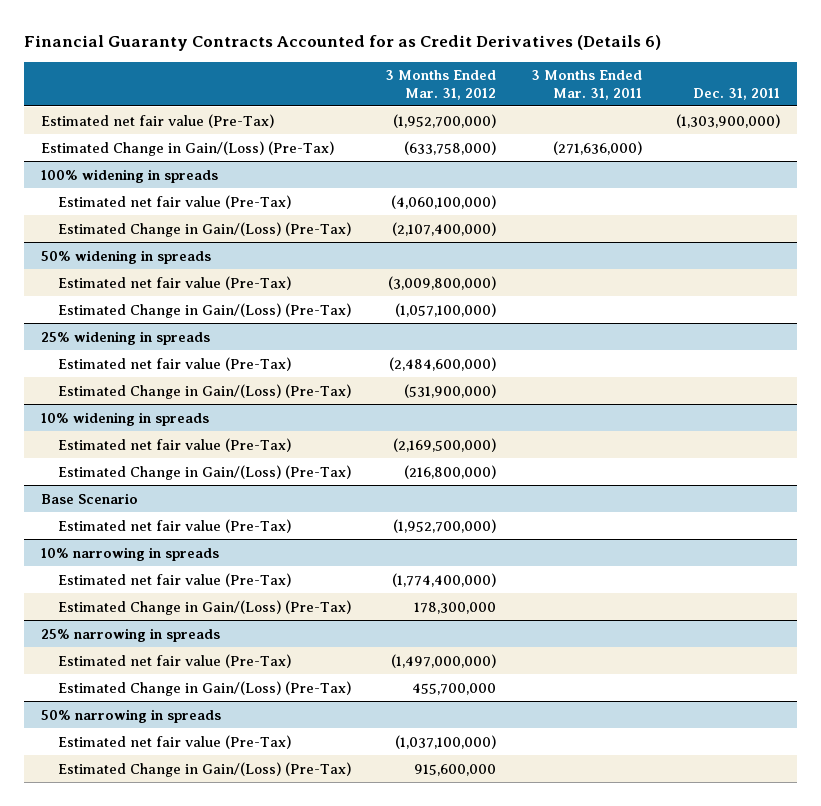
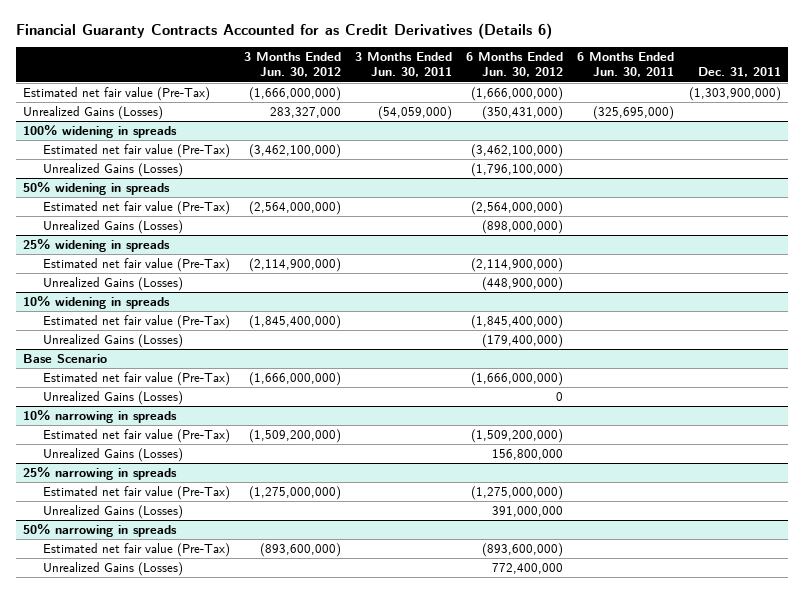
[385,70,497,100] 3 Months Ended Mar. 31, 2012 -> none
[530,70,642,100] 3 Months Ended Mar. 31, 2011 -> none
none -> [243,52,341,78] 3 Months Ended Jun. 30, 2012
none -> [355,52,453,78] 3 Months Ended Jun. 30, 2011
none -> [466,52,564,78] 6 Months Ended Jun. 30, 2012
none -> [577,52,675,78] 6 Months Ended Jun. 30, 2011
[41,140,335,156] Estimated Change in Gain/(Loss) (Pre-Tax) -> [22,105,163,120] Unrealized Gains (Losses)
[57,221,351,237] Estimated Change in Gain/(Loss) (Pre-Tax) -> [42,162,183,177] Unrealized Gains (Losses)
[57,302,351,318] Estimated Change in Gain/(Loss) (Pre-Tax) -> [42,219,183,234] Unrealized Gains (Losses)
[57,383,351,399] Estimated Change in Gain/(Loss) (Pre-Tax) -> [42,276,183,291] Unrealized Gains (Losses)
[57,464,351,480] Estimated Change in Gain/(Loss) (Pre-Tax) -> [42,333,183,348] Unrealized Gains (Losses)
none -> [42,390,183,405] Unrealized Gains (Losses)
[57,599,351,615] Estimated Change in Gain/(Loss) (Pre-Tax) -> [42,447,183,462] Unrealized Gains (Losses)
[57,680,351,696] Estimated Change in Gain/(Loss) (Pre-Tax) -> [42,504,183,519] Unrealized Gains (Losses)
[57,761,351,777] Estimated Change in Gain/(Loss) (Pre-Tax) -> [42,561,183,576] Unrealized Gains (Losses)

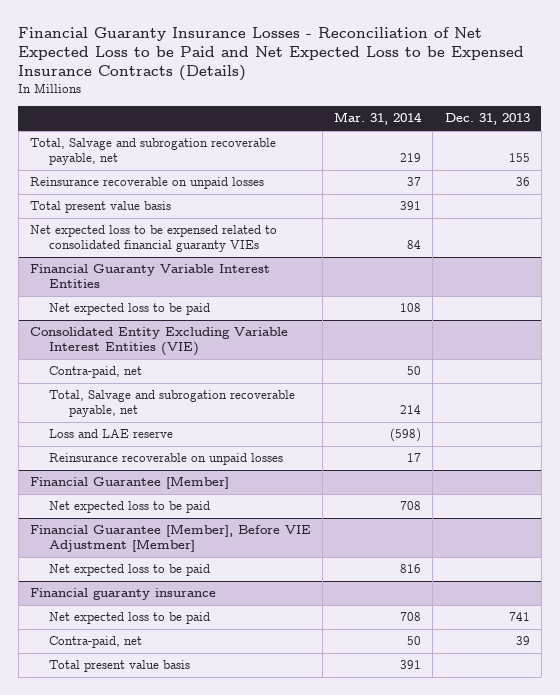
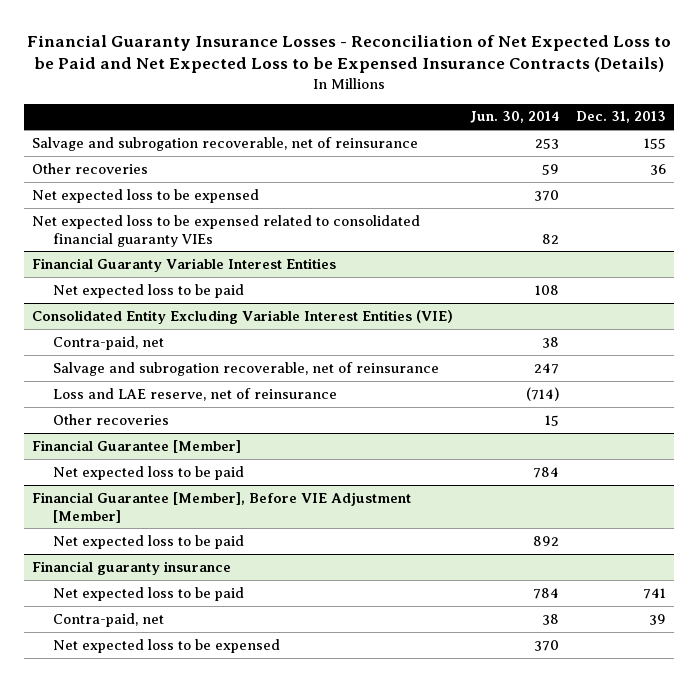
[334,112,423,126] Mar. 31, 2014 -> none
none -> [470,111,560,124] Jun. 30, 2014
[30,138,277,166] Total, Salvage and subrogation recoverable payable, net -> [32,136,419,151] Salvage and subrogation recoverable, net of reinsurance
[30,177,265,190] Reinsurance recoverable on unpaid losses -> [32,162,149,174] Other recoveries
[30,201,172,214] Total present value basis -> [32,188,260,203] Net expected loss to be expensed
[49,390,296,418] Total, Salvage and subrogation recoverable payable, net -> [52,361,439,376] Salvage and subrogation recoverable, net of reinsurance
[49,429,174,439] Loss and LAE reserve -> [52,387,337,401] Loss and LAE reserve, net of reinsurance
[49,453,284,466] Reinsurance recoverable on unpaid losses -> [52,413,169,425] Other recoveries
[49,660,191,673] Total present value basis -> [52,638,280,653] Net expected loss to be expensed

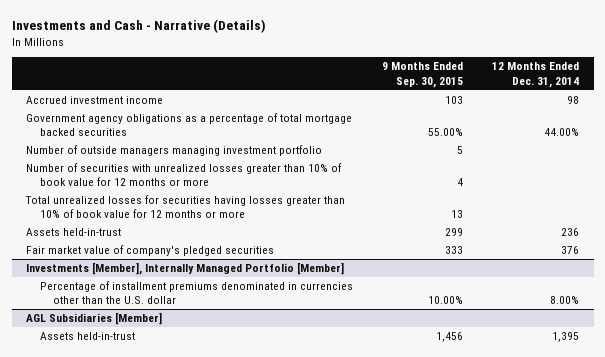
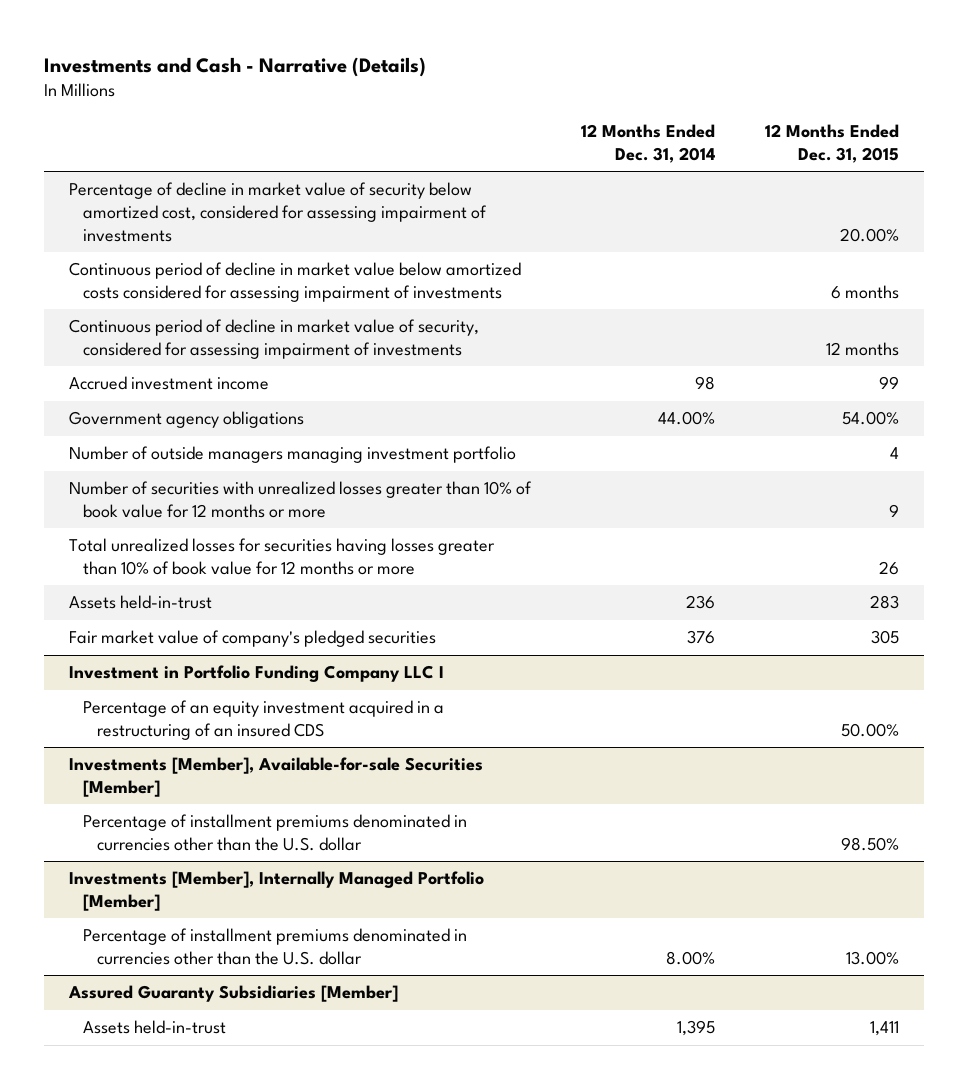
[381,62,463,88] 9 Months Ended Sep. 30, 2015 -> none
none -> [765,124,900,163] 12 Months Ended Dec. 31, 2015
none -> [69,182,487,242] Percentage of decline in market value of security below amortized cost, considered for assessing impairment of investments
none -> [69,262,522,302] Continuous period of decline in market value below amortized costs considered for assessing impairment of investments
none -> [69,319,480,359] Continuous period of decline in market value of security, considered for assessing impairment of investments
[26,113,353,137] Government agency obligations as a percentage of total mortgage backed securities -> [69,411,305,429] Government agency obligations
none -> [69,665,445,683] Investment in Portfolio Funding Company LLC I
none -> [82,700,444,740] Percentage of an equity investment acquired in a restructuring of an insured CDS
none -> [69,757,484,797] Investments [Member], Available-for-sale Securities [Member]
none -> [82,814,467,851] Percentage of installment premiums denominated in currencies other than the U.S. dollar
[26,312,163,326] AGL Subsidiaries [Member] -> [68,985,399,1003] Assured Guaranty Subsidiaries [Member]

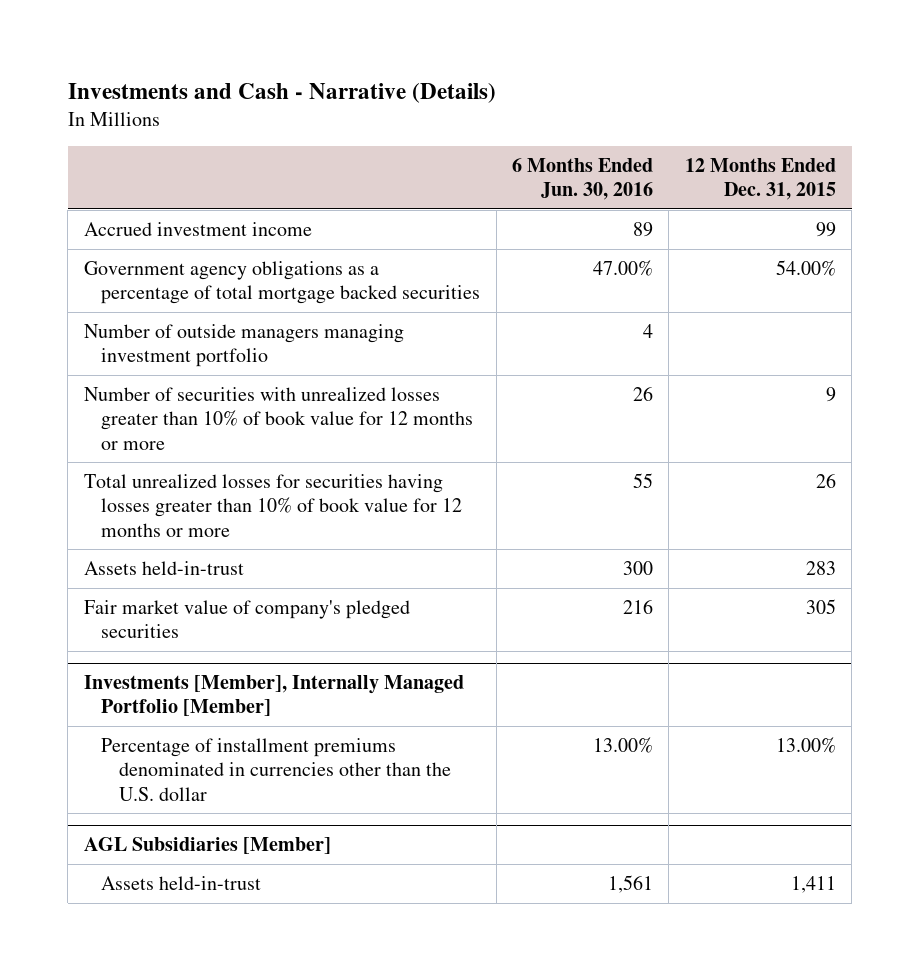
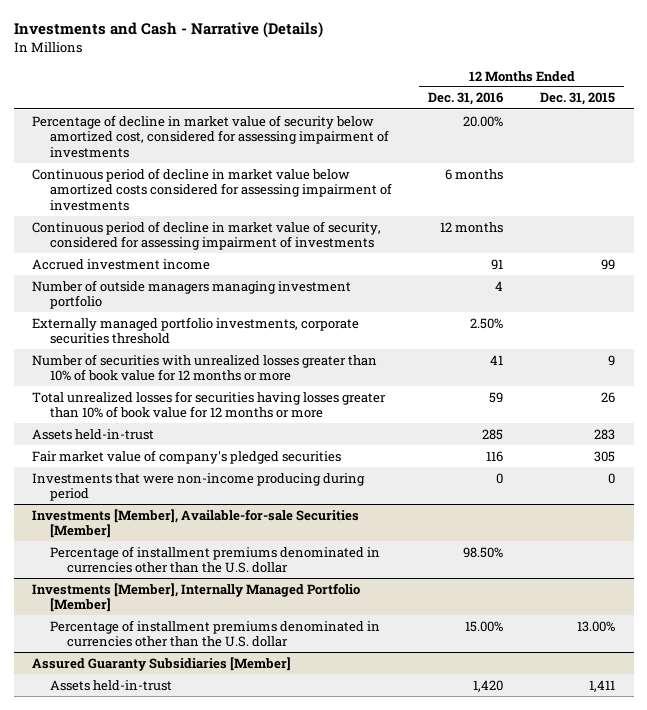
[512,157,654,201] 6 Months Ended Jun. 30, 2016 -> none
none -> [428,92,504,106] Dec. 31, 2016
none -> [32,114,389,158] Percentage of decline in market value of security below amortized cost, considered for assessing impairment of investments
none -> [32,167,392,211] Continuous period of decline in market value below amortized costs considered for assessing impairment of investments
none -> [32,220,382,251] Continuous period of decline in market value of security, considered for assessing impairment of investments
[83,260,481,305] Government agency obligations as a percentage of total mortgage backed securities -> none
none -> [32,316,360,345] Externally managed portfolio investments, corporate securities threshold
none -> [32,472,366,502] Investments that were non-income producing during period
none -> [32,508,360,539] Investments [Member], Available-for-sale Securities [Member]
none -> [49,545,380,574] Percentage of installment premiums denominated in currencies other than the U.S. dollar
[83,837,331,855] AGL Subsidiaries [Member] -> [32,656,292,671] Assured Guaranty Subsidiaries [Member]

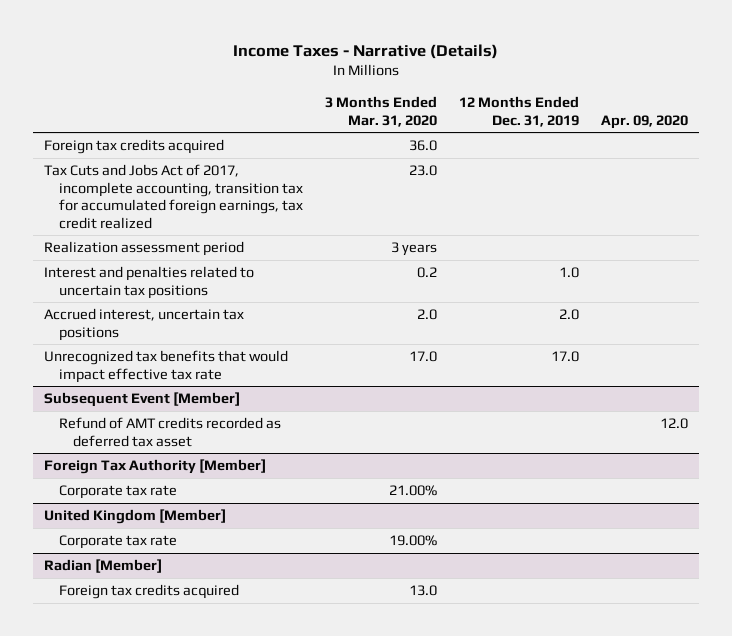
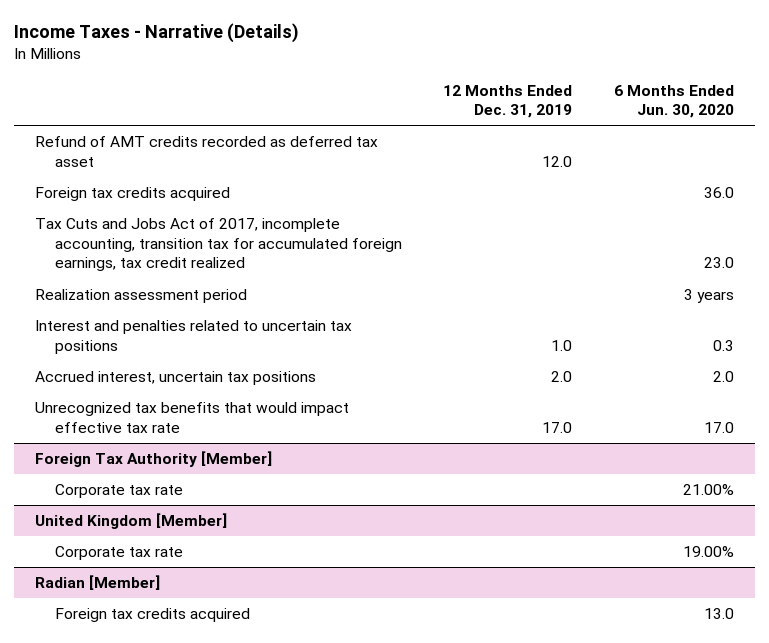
[324,96,437,127] 3 Months Ended Mar. 31, 2020 -> none
[600,114,688,129] Apr. 09, 2020 -> none
none -> [613,84,734,119] 6 Months Ended Jun. 30, 2020
none -> [34,136,378,167] Refund of AMT credits recorded as deferred tax asset
[44,392,241,408] Subsequent Event [Member] -> none
[58,417,281,447] Refund of AMT credits recorded as deferred tax asset -> none

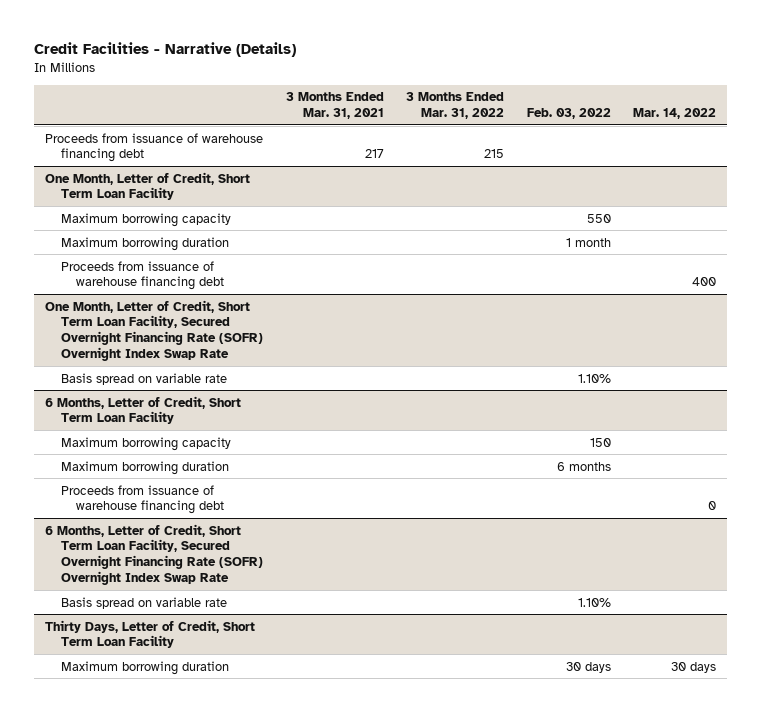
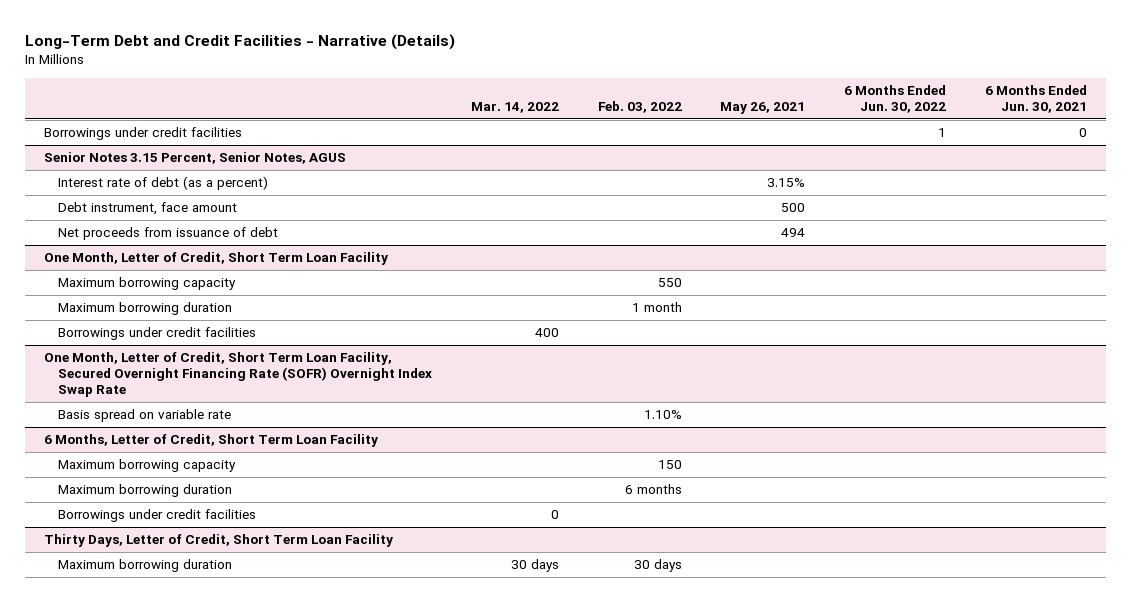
[33,42,296,58] Credit Facilities - Narrative (Details) -> [25,34,456,51] Long-Term Debt and Credit Facilities - Narrative (Details)
[285,92,384,120] 3 Months Ended Mar. 31, 2021 -> none
[406,92,505,120] 3 Months Ended Mar. 31, 2022 -> none
none -> [720,102,806,115] May 26, 2021
none -> [843,85,946,114] 6 Months Ended Jun. 30, 2022
none -> [984,85,1087,114] 6 Months Ended Jun. 30, 2021
[45,132,264,163] Proceeds from issuance of warehouse financing debt -> [44,127,243,141] Borrowings under credit facilities
none -> [44,152,347,165] Senior Notes 3.15 Percent, Senior Notes, AGUS
none -> [58,176,269,191] Interest rate of debt (as a percent)
none -> [58,202,238,216] Debt instrument, face amount
none -> [58,227,279,241] Net proceeds from issuance of debt
[60,260,225,291] Proceeds from issuance of warehouse financing debt -> [58,327,257,341] Borrowings under credit facilities
[45,523,263,585] 6 Months, Letter of Credit, Short Term Loan Facility, Secured Overnight Financing Rate (SOFR) Overnight Index Swap Rate -> none
[60,596,227,609] Basis spread on variable rate -> none
[60,484,225,515] Proceeds from issuance of warehouse financing debt -> [58,509,257,523] Borrowings under credit facilities

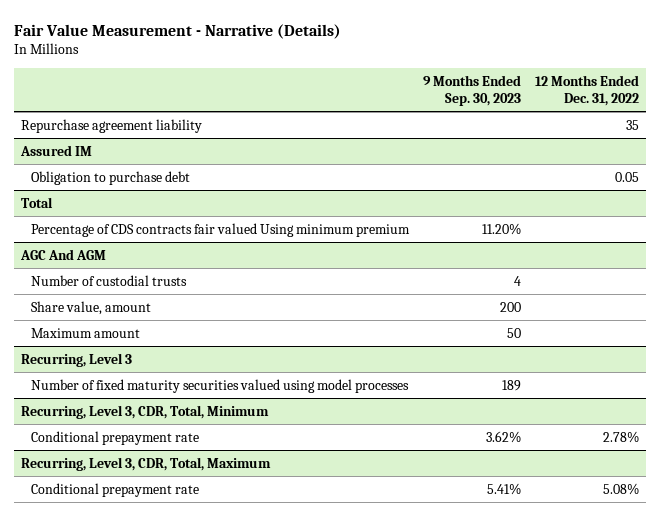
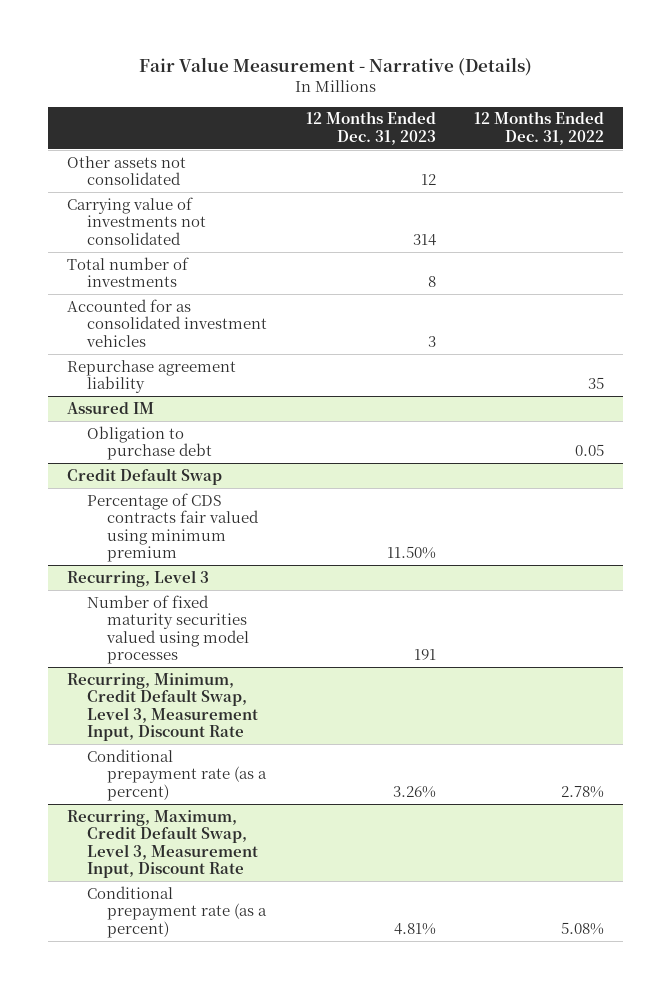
[423,75,522,107] 9 Months Ended Sep. 30, 2023 -> none
none -> [305,111,436,145] 12 Months Ended Dec. 31, 2023
none -> [67,155,187,186] Other assets not consolidated
none -> [67,196,207,245] Carrying value of investments not consolidated
none -> [67,256,190,288] Total number of investments
none -> [67,298,268,347] Accounted for as consolidated investment vehicles
[20,248,107,260] AGC And AGM -> none
[31,274,188,286] Number of custodial trusts -> none
[31,300,152,315] Share value, amount -> none
[31,327,141,338] Maximum amount -> none
[21,196,54,208] Total -> [67,467,223,485] Credit Default Swap
[31,222,411,237] Percentage of CDS contracts fair valued Using minimum premium -> [87,492,260,563] Percentage of CDS contracts fair valued using minimum premium
[21,404,270,419] Recurring, Level 3, CDR, Total, Minimum -> none
[31,430,200,445] Conditional prepayment rate -> none
[21,456,272,471] Recurring, Level 3, CDR, Total, Maximum -> none
[31,482,200,497] Conditional prepayment rate -> none
none -> [67,672,259,742] Recurring, Minimum, Credit Default Swap, Level 3, Measurement Input, Discount Rate
none -> [87,748,268,801] Conditional prepayment rate (as a percent)
none -> [67,809,259,879] Recurring, Maximum, Credit Default Swap, Level 3, Measurement Input, Discount Rate
none -> [87,885,268,938] Conditional prepayment rate (as a percent)

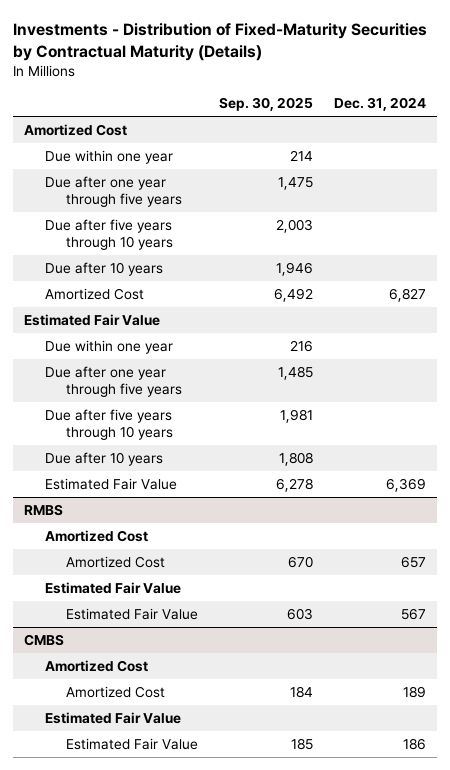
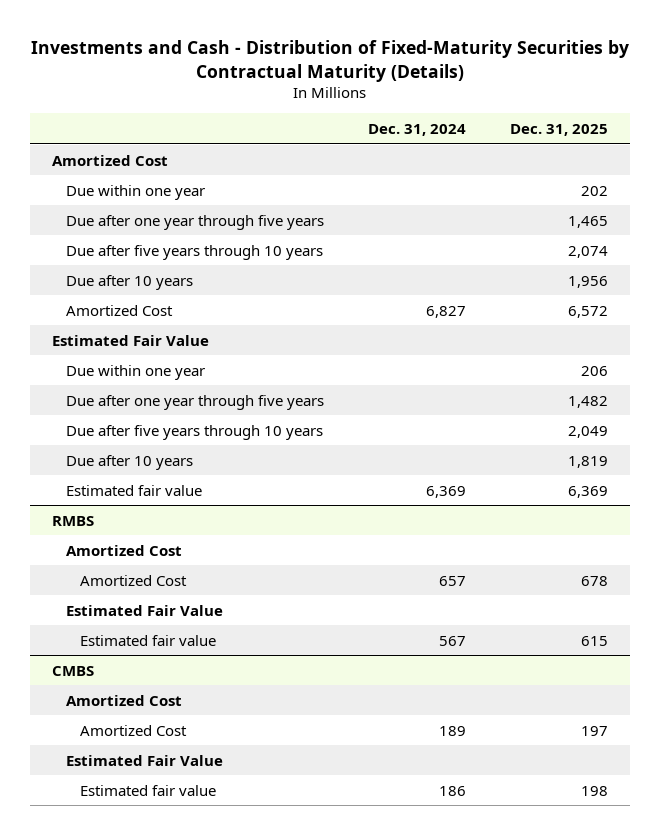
[13,23,428,62] Investments - Distribution of Fixed-Maturity Securities by Contractual Maturity (Details) -> [31,40,630,82] Investments and Cash - Distribution of Fixed-Maturity Securities by Contractual Maturity (Details)
[218,97,313,112] Sep. 30, 2025 -> none
none -> [509,123,608,136] Dec. 31, 2025
[44,478,177,491] Estimated Fair Value -> [66,484,203,496] Estimated fair value
[65,608,198,621] Estimated Fair Value -> [79,634,216,646] Estimated fair value
[65,738,198,751] Estimated Fair Value -> [79,784,216,796] Estimated fair value

